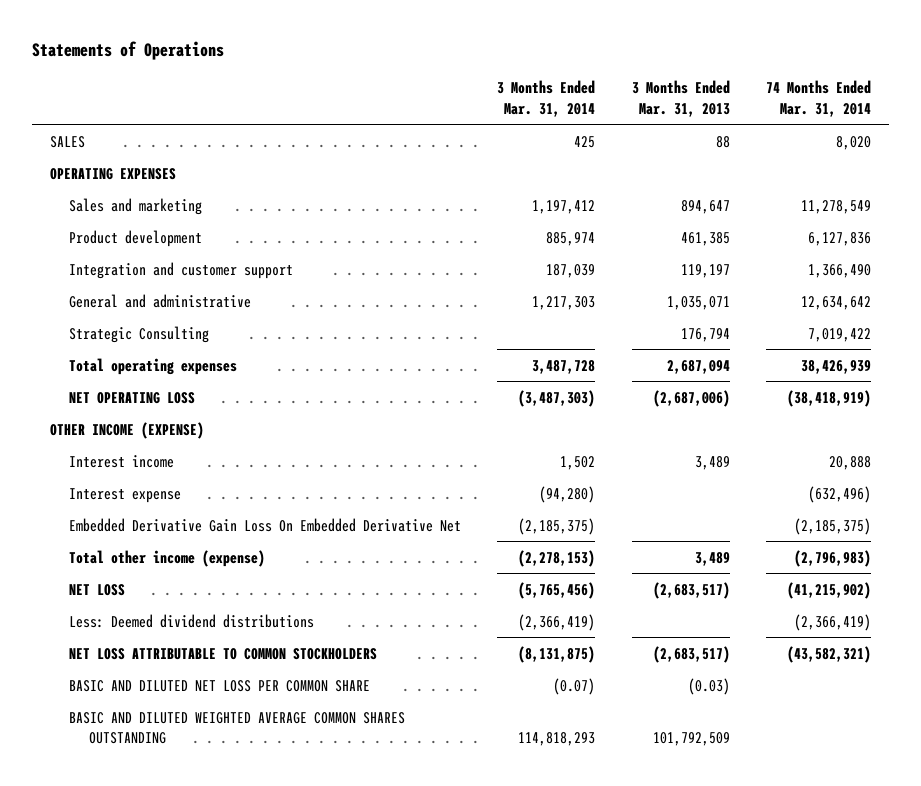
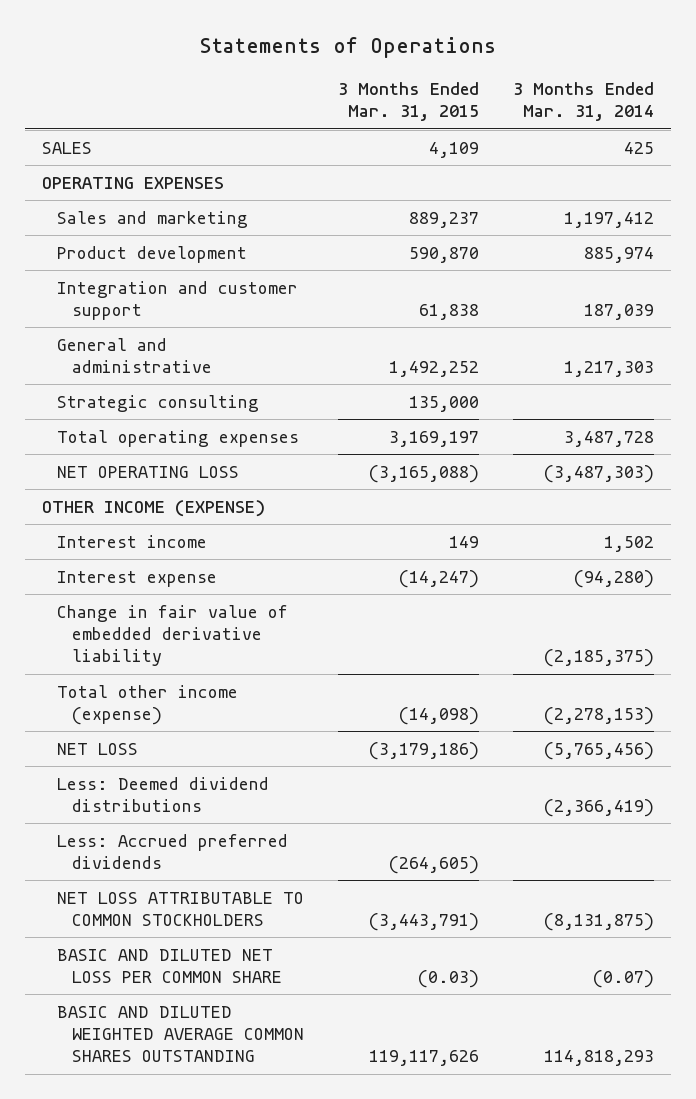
[631,80,730,117] 3 Months Ended Mar. 31, 2013 -> none
[765,80,871,117] 74 Months Ended Mar. 31, 2014 -> none
none -> [338,81,480,122] 3 Months Ended Mar. 31, 2015
[69,325,210,343] Strategic Consulting -> [56,394,259,412] Strategic consulting
[69,517,462,532] Embedded Derivative Gain Loss On Embedded Derivative Net -> [56,604,288,667] Change in fair value of embedded derivative liability
none -> [56,833,288,870] Less: Accrued preferred dividends

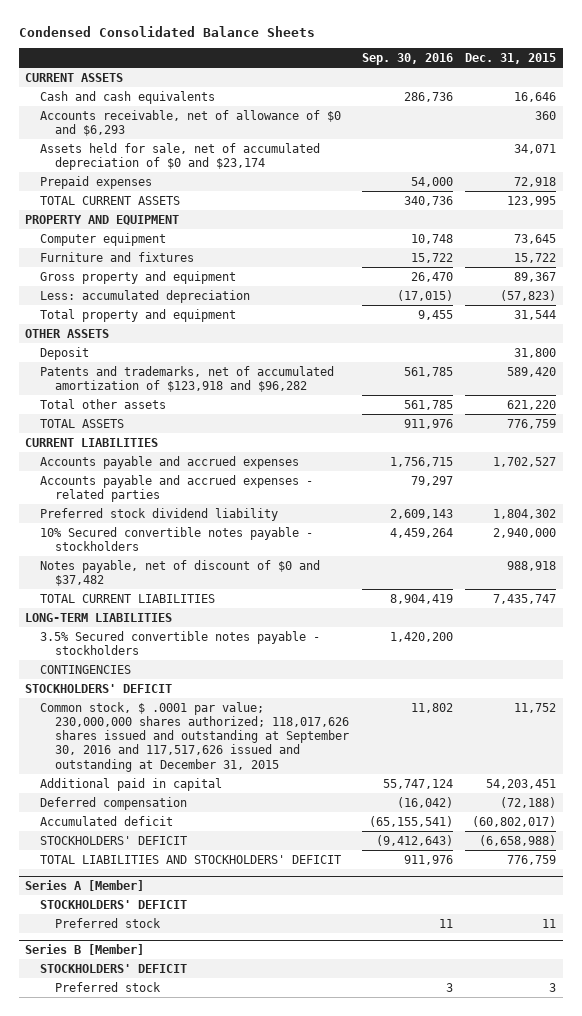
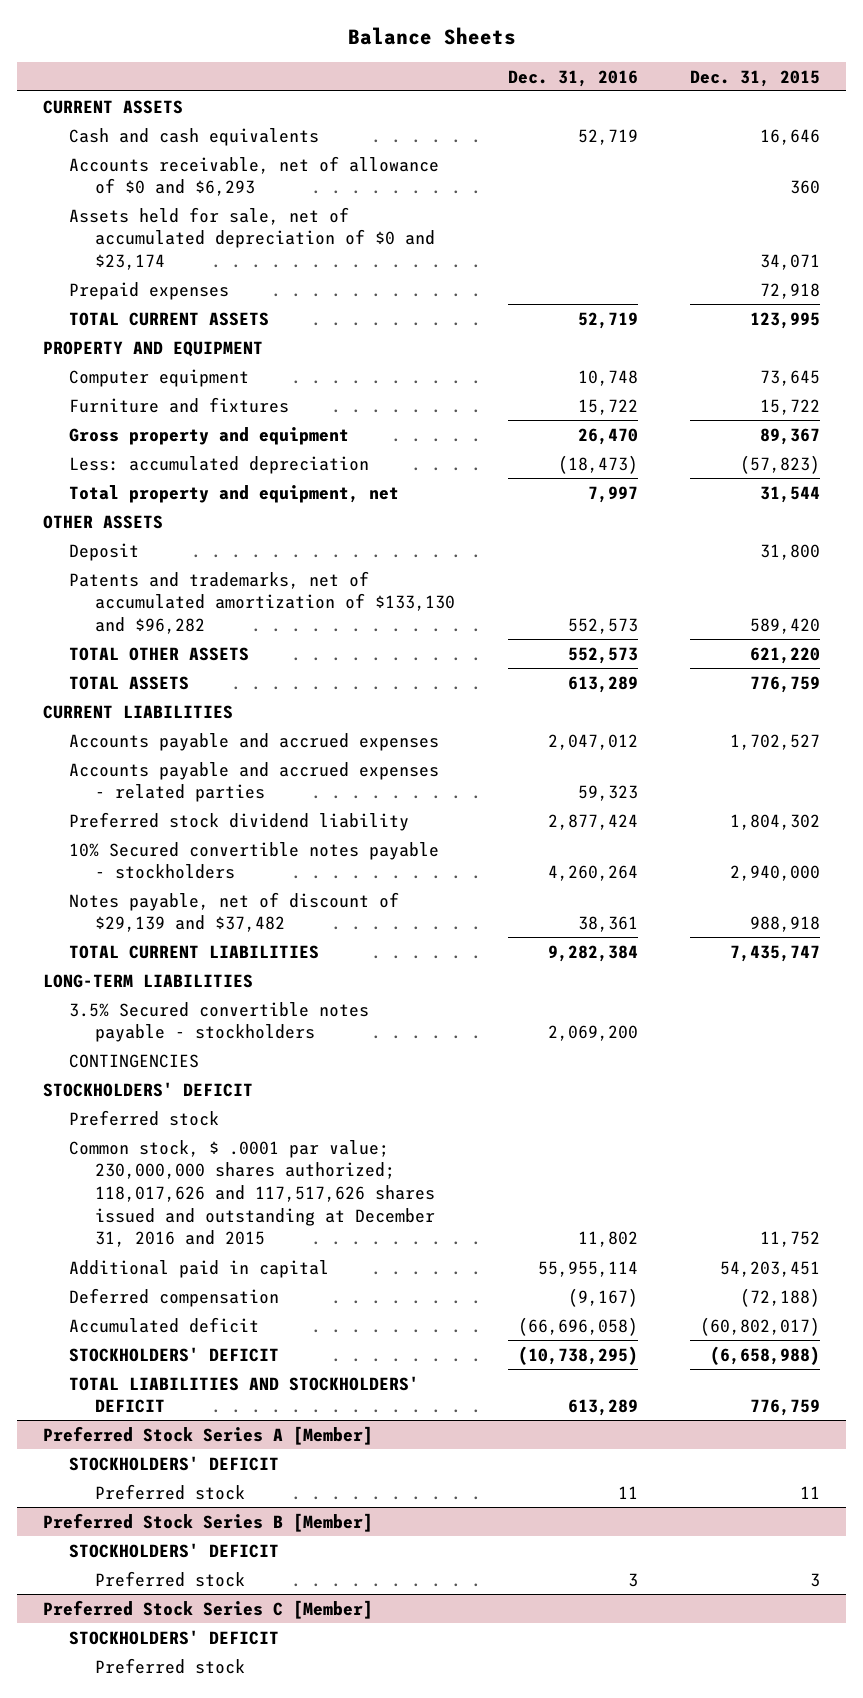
[18,25,315,37] Condensed Consolidated Balance Sheets -> [347,27,516,46] Balance Sheets
[361,52,453,65] Sep. 30, 2016 -> none
none -> [507,69,638,87] Dec. 31, 2016
[39,308,236,322] Total property and equipment -> [69,484,400,503] Total property and equipment, net
[39,365,334,392] Patents and trademarks, net of accumulated amortization of $123,918 and $96,282 -> [69,570,456,634] Patents and trademarks, net of accumulated amortization of $133,130 and $96,282
[39,398,166,409] Total other assets -> [69,646,250,661] TOTAL OTHER ASSETS
[39,559,320,586] Notes payable, net of discount of $0 and $37,482 -> [69,891,400,933] Notes payable, net of discount of $29,139 and $37,482
none -> [69,1109,220,1126] Preferred stock
[39,701,349,772] Common stock, $ .0001 par value; 230,000,000 shares authorized; 118,017,626 shares issued and outstanding at September 30, 2016 and 117,517,626 issued and outstanding at December 31, 2015 -> [69,1139,436,1248] Common stock, $ .0001 par value; 230,000,000 shares authorized; 118,017,626 and 117,517,626 shares issued and outstanding at December 31, 2016 and 2015
[25,879,145,891] Series A [Member] -> [43,1425,374,1445] Preferred Stock Series A [Member]
[25,943,145,955] Series B [Member] -> [43,1512,374,1532] Preferred Stock Series B [Member]
none -> [43,1599,374,1619] Preferred Stock Series C [Member]
none -> [69,1629,280,1645] STOCKHOLDERS' DEFICIT
none -> [95,1657,246,1674] Preferred stock

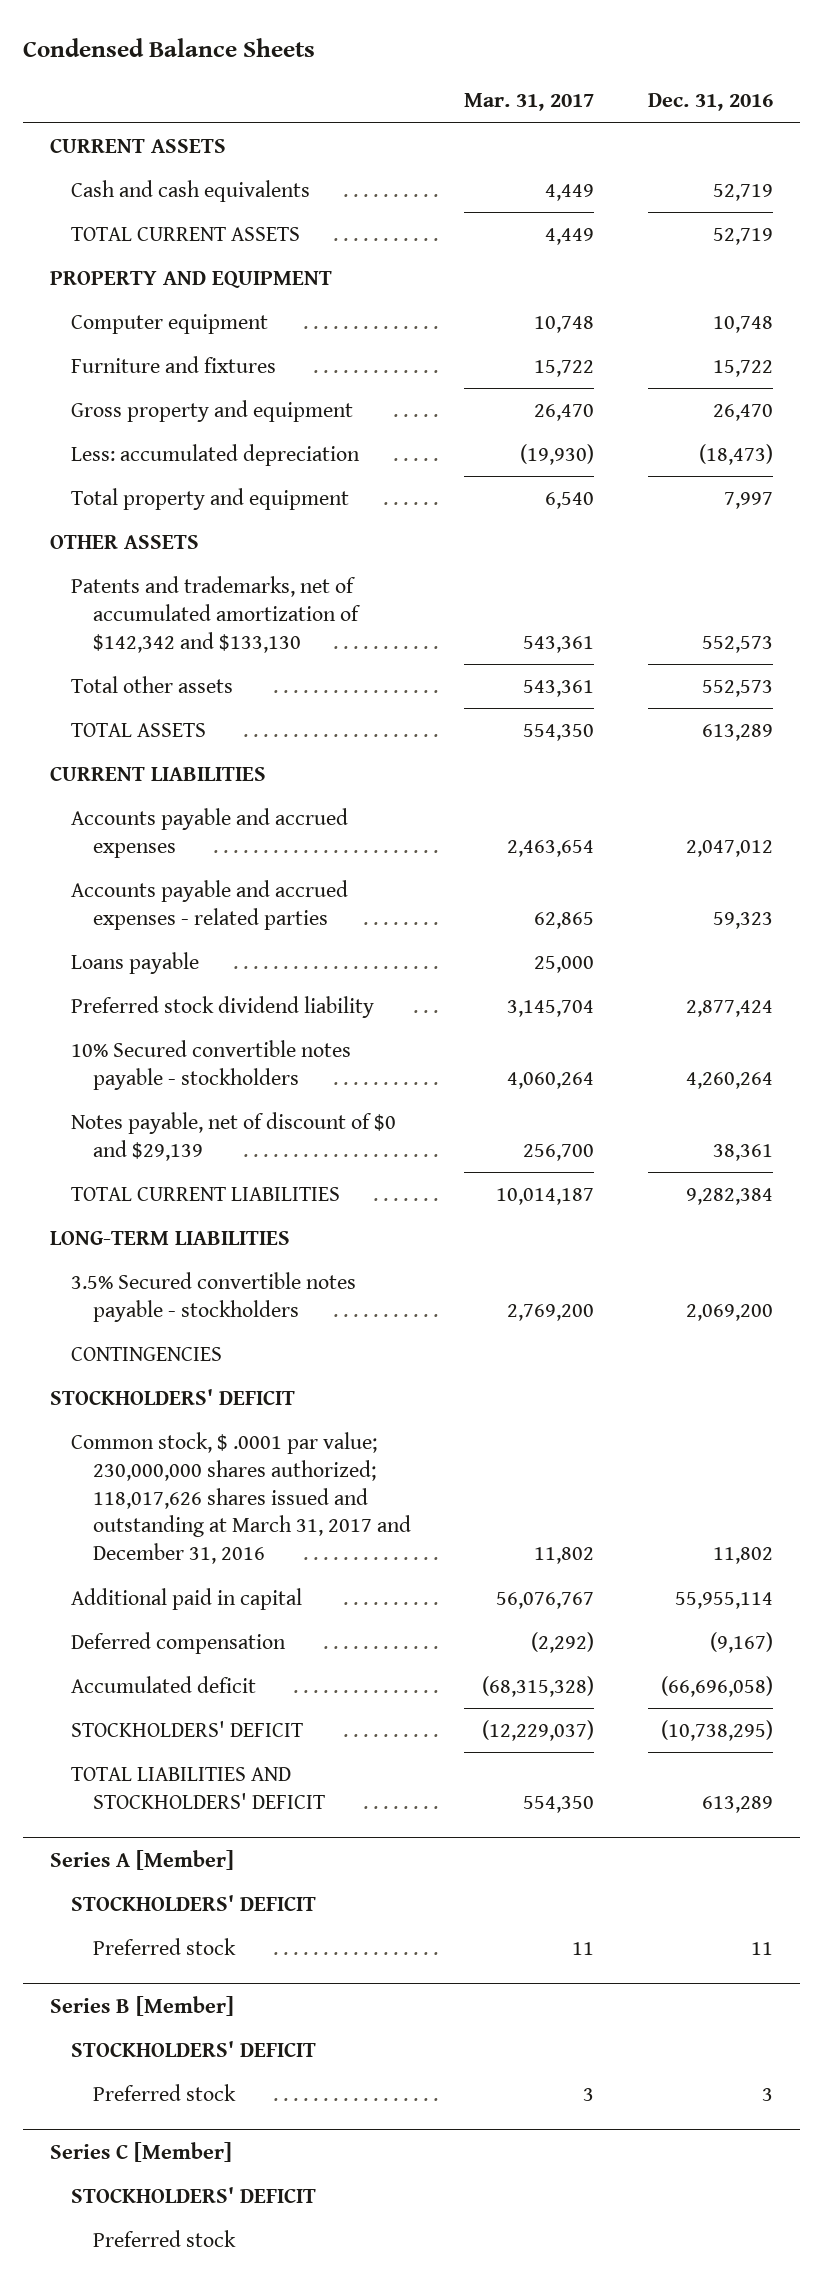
[347,27,516,46] Balance Sheets -> [23,37,316,57] Condensed Balance Sheets
[689,69,820,87] Dec. 31, 2015 -> none
none -> [464,93,595,112] Mar. 31, 2017
[69,155,440,197] Accounts receivable, net of allowance of $0 and $6,293 -> none
[69,206,436,270] Assets held for sale, net of accumulated depreciation of $0 and $23,174 -> none
[69,281,230,300] Prepaid expenses -> none
[69,484,400,503] Total property and equipment, net -> [71,487,350,510] Total property and equipment
[69,542,140,561] Deposit -> none
[69,570,456,634] Patents and trademarks, net of accumulated amortization of $133,130 and $96,282 -> [71,575,361,653] Patents and trademarks, net of accumulated amortization of $142,342 and $133,130
[69,646,250,661] TOTAL OTHER ASSETS -> [71,675,234,693] Total other assets
none -> [71,951,200,974] Loans payable
[69,891,400,933] Notes payable, net of discount of $29,139 and $37,482 -> [71,1111,397,1161] Notes payable, net of discount of $0 and $29,139
[69,1109,220,1126] Preferred stock -> none
[69,1139,436,1248] Common stock, $ .0001 par value; 230,000,000 shares authorized; 118,017,626 and 117,517,626 shares issued and outstanding at December 31, 2016 and 2015 -> [71,1431,411,1565] Common stock, $ .0001 par value; 230,000,000 shares authorized; 118,017,626 shares issued and outstanding at March 31, 2017 and December 31, 2016
[43,1425,374,1445] Preferred Stock Series A [Member] -> [50,1849,235,1870] Series A [Member]
[43,1512,374,1532] Preferred Stock Series B [Member] -> [50,1995,235,2016] Series B [Member]
[43,1599,374,1619] Preferred Stock Series C [Member] -> [50,2141,233,2162] Series C [Member]

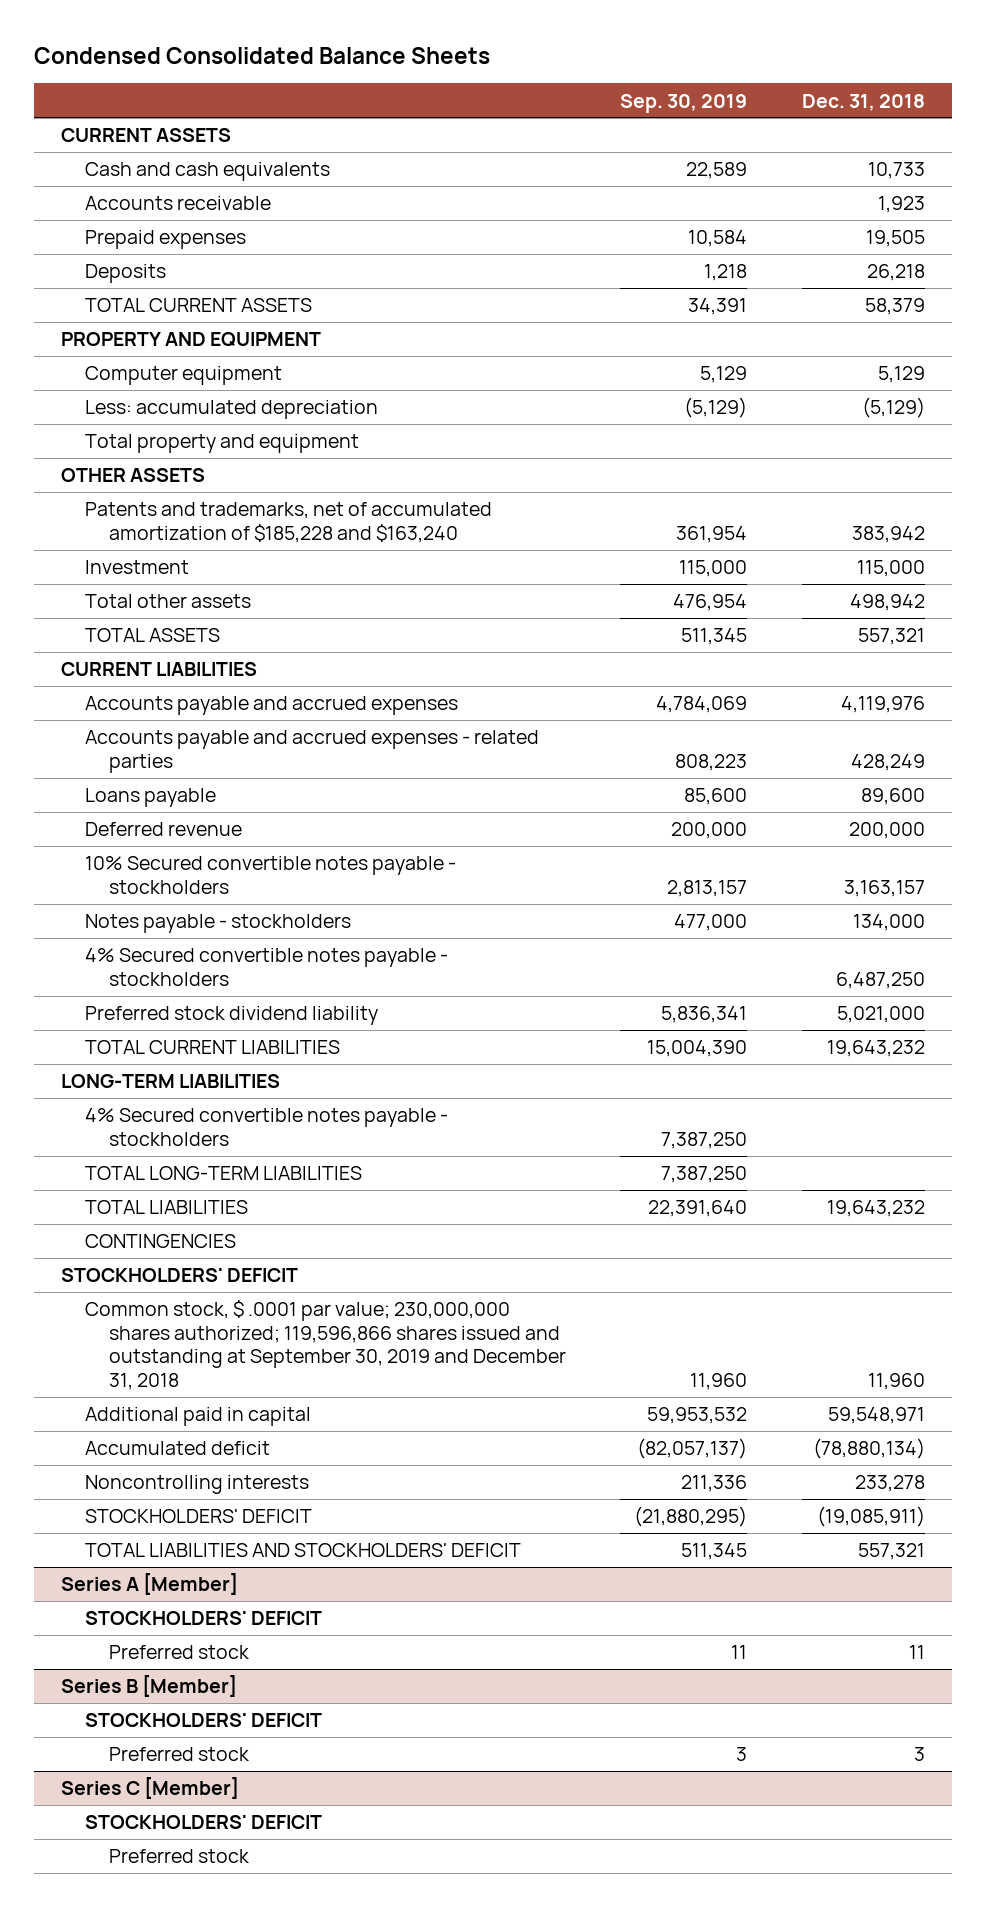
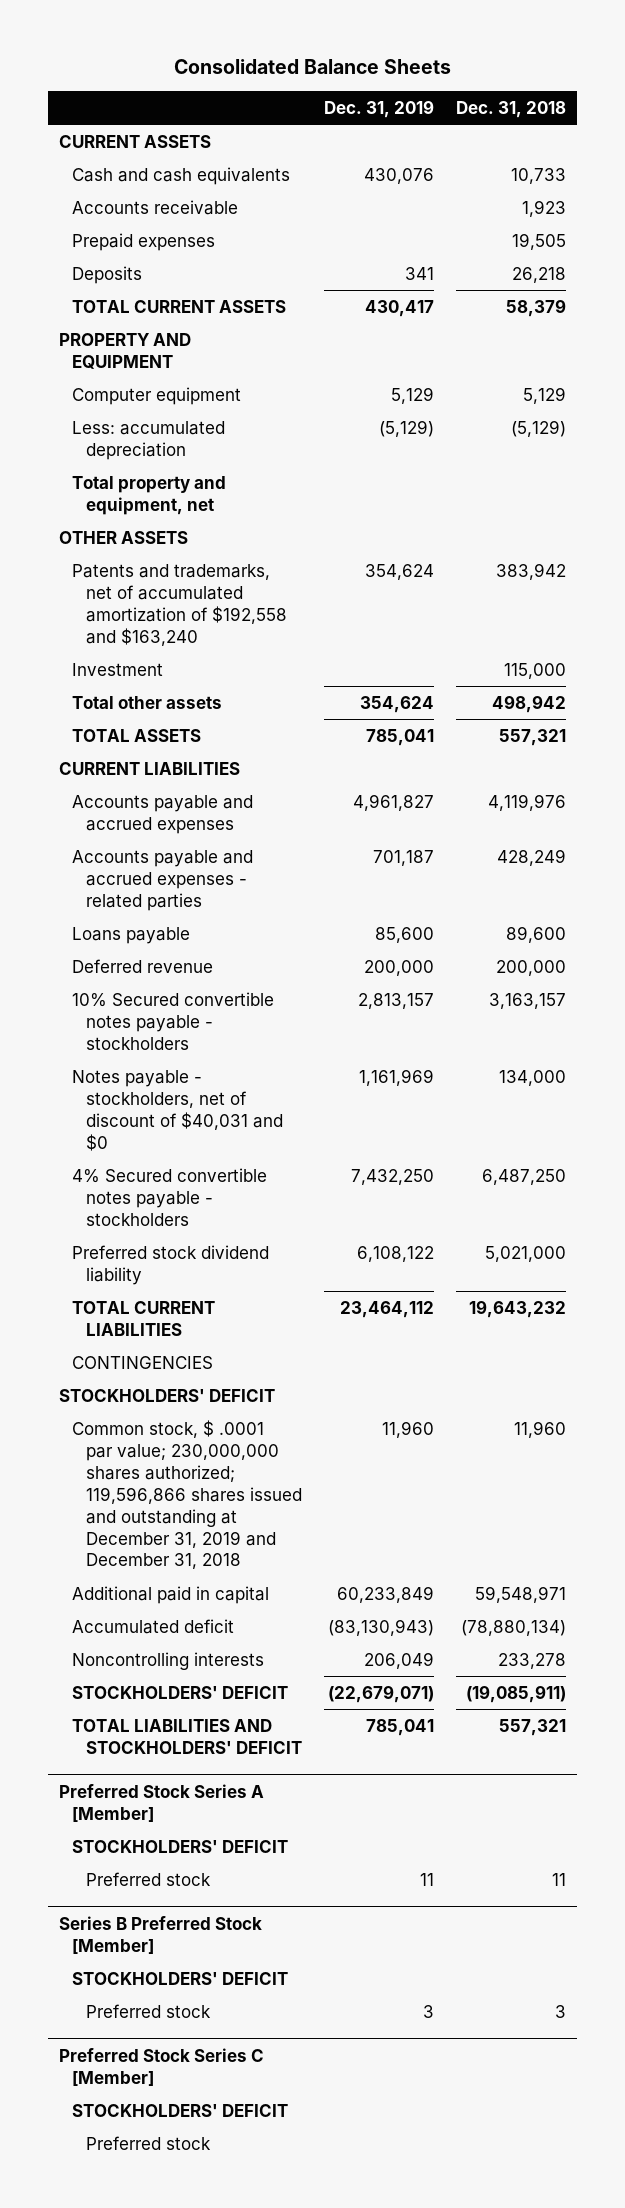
[33,46,490,64] Condensed Consolidated Balance Sheets -> [173,59,451,75] Consolidated Balance Sheets
[620,93,748,113] Sep. 30, 2019 -> none
none -> [324,100,435,119] Dec. 31, 2019
[84,434,359,454] Total property and equipment -> [72,475,227,515] Total property and equipment, net
[84,502,492,543] Patents and trademarks, net of accumulated amortization of $185,228 and $163,240 -> [72,563,288,646] Patents and trademarks, net of accumulated amortization of $192,558 and $163,240
[84,914,351,934] Notes payable - stockholders -> [72,1069,284,1151] Notes payable - stockholders, net of discount of $40,031 and $0
[61,1074,281,1089] LONG-TERM LIABILITIES -> none
[84,1108,448,1146] 4% Secured convertible notes payable - stockholders -> none
[84,1166,362,1181] TOTAL LONG-TERM LIABILITIES -> none
[84,1200,248,1215] TOTAL LIABILITIES -> none
[84,1300,566,1390] Common stock, $ .0001 par value; 230,000,000 shares authorized; 119,596,866 shares issued and outstanding at September 30, 2019 and December 31, 2018 -> [72,1419,303,1570] Common stock, $ .0001 par value; 230,000,000 shares authorized; 119,596,866 shares issued and outstanding at December 31, 2019 and December 31, 2018
[61,1573,239,1596] Series A [Member] -> [58,1783,264,1822] Preferred Stock Series A [Member]
[61,1675,238,1698] Series B [Member] -> [58,1915,262,1954] Series B Preferred Stock [Member]
[61,1777,240,1800] Series C [Member] -> [58,2047,264,2086] Preferred Stock Series C [Member]

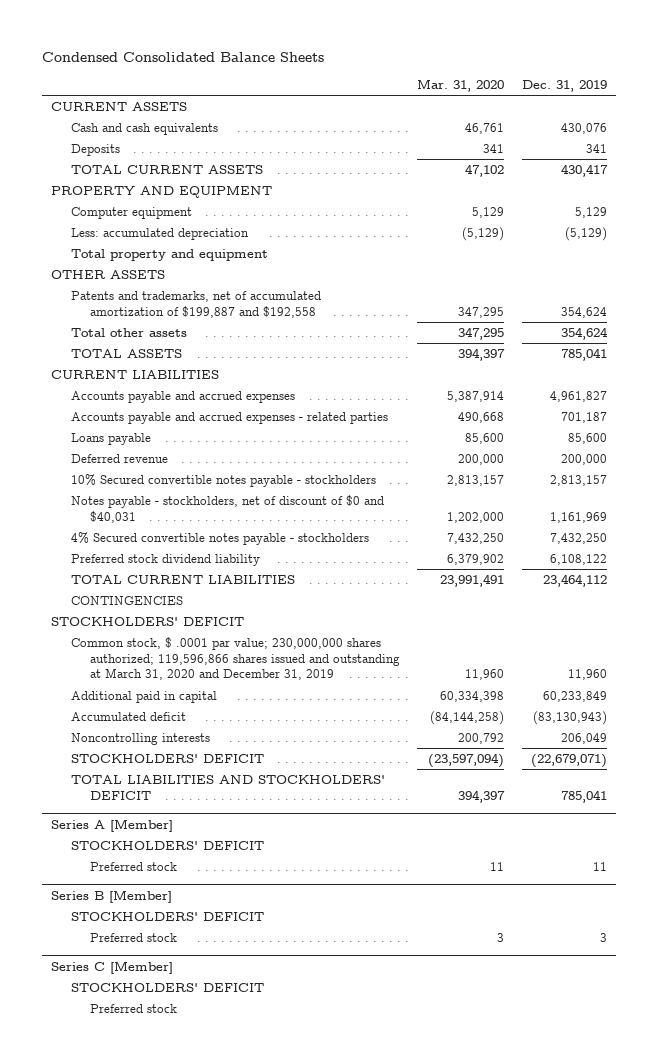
[173,59,451,75] Consolidated Balance Sheets -> [42,51,325,62] Condensed Consolidated Balance Sheets
[456,101,567,119] Dec. 31, 2018 -> none
none -> [417,78,505,92] Mar. 31, 2020
[72,199,239,215] Accounts receivable -> none
[72,232,216,251] Prepaid expenses -> none
[72,475,227,515] Total property and equipment, net -> [70,248,268,261] Total property and equipment
[72,662,164,676] Investment -> none
[72,563,288,646] Patents and trademarks, net of accumulated amortization of $192,558 and $163,240 -> [70,290,321,318] Patents and trademarks, net of accumulated amortization of $199,887 and $192,558
[72,1069,284,1151] Notes payable - stockholders, net of discount of $40,031 and $0 -> [70,494,384,523] Notes payable - stockholders, net of discount of $0 and $40,031
[72,1419,303,1570] Common stock, $ .0001 par value; 230,000,000 shares authorized; 119,596,866 shares issued and outstanding at December 31, 2019 and December 31, 2018 -> [70,636,400,681] Common stock, $ .0001 par value; 230,000,000 shares authorized; 119,596,866 shares issued and outstanding at March 31, 2020 and December 31, 2019
[58,1783,264,1822] Preferred Stock Series A [Member] -> [51,818,174,832] Series A [Member]
[58,1915,262,1954] Series B Preferred Stock [Member] -> [51,889,173,903] Series B [Member]
[58,2047,264,2086] Preferred Stock Series C [Member] -> [51,960,174,974] Series C [Member]

